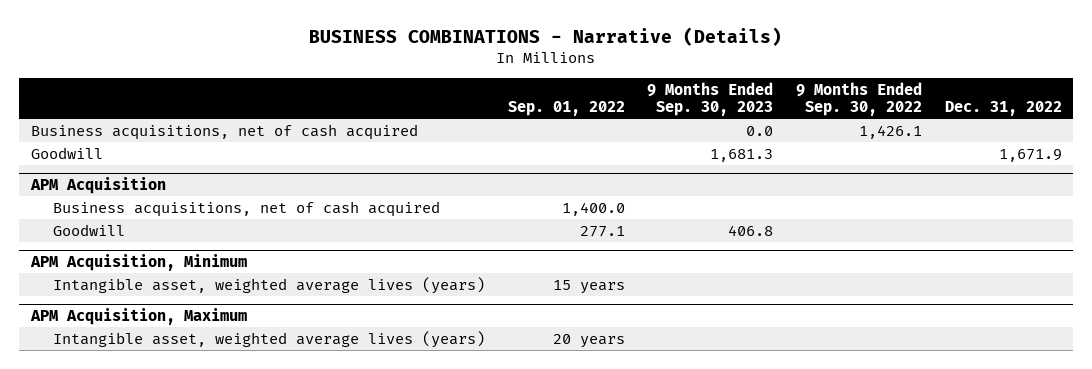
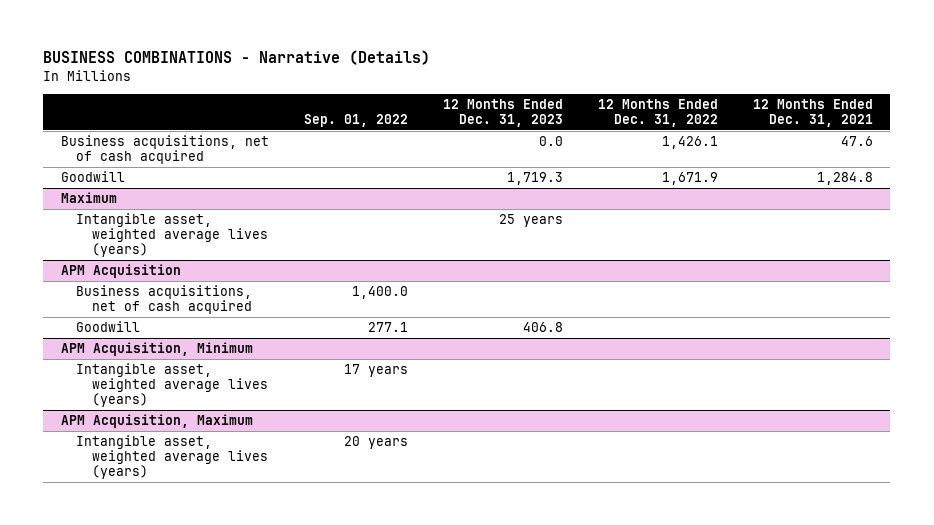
[647,81,774,117] 9 Months Ended Sep. 30, 2023 -> none
[796,81,923,117] 9 Months Ended Sep. 30, 2022 -> none
[944,101,1062,117] Dec. 31, 2022 -> none
none -> [442,99,563,128] 12 Months Ended Dec. 31, 2023
none -> [597,99,718,128] 12 Months Ended Dec. 31, 2022
none -> [752,99,873,128] 12 Months Ended Dec. 31, 2021
none -> [60,192,117,204] Maximum
none -> [76,213,268,258] Intangible asset, weighted average lives (years)
[552,279,625,294] 15 years -> [343,364,408,378] 17 years

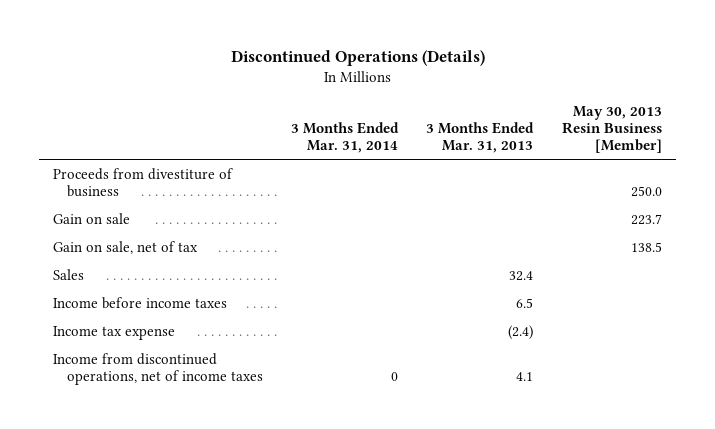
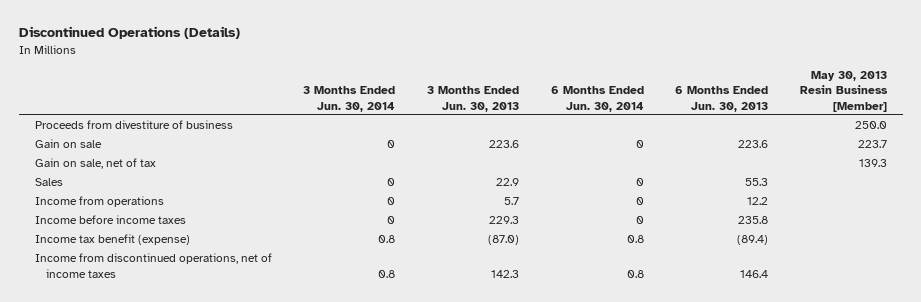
[290,121,399,154] 3 Months Ended Mar. 31, 2014 -> none
[426,121,535,154] 3 Months Ended Mar. 31, 2013 -> none
none -> [303,86,396,112] 3 Months Ended Jun. 30, 2014
none -> [426,86,519,112] 3 Months Ended Jun. 30, 2013
none -> [550,86,644,112] 6 Months Ended Jun. 30, 2014
none -> [675,86,769,112] 6 Months Ended Jun. 30, 2013
[630,241,662,252] 138.5 -> [858,159,887,168] 139.3
none -> [34,196,164,208] Income from operations
[53,325,176,340] Income tax expense -> [34,234,190,246] Income tax benefit (expense)

